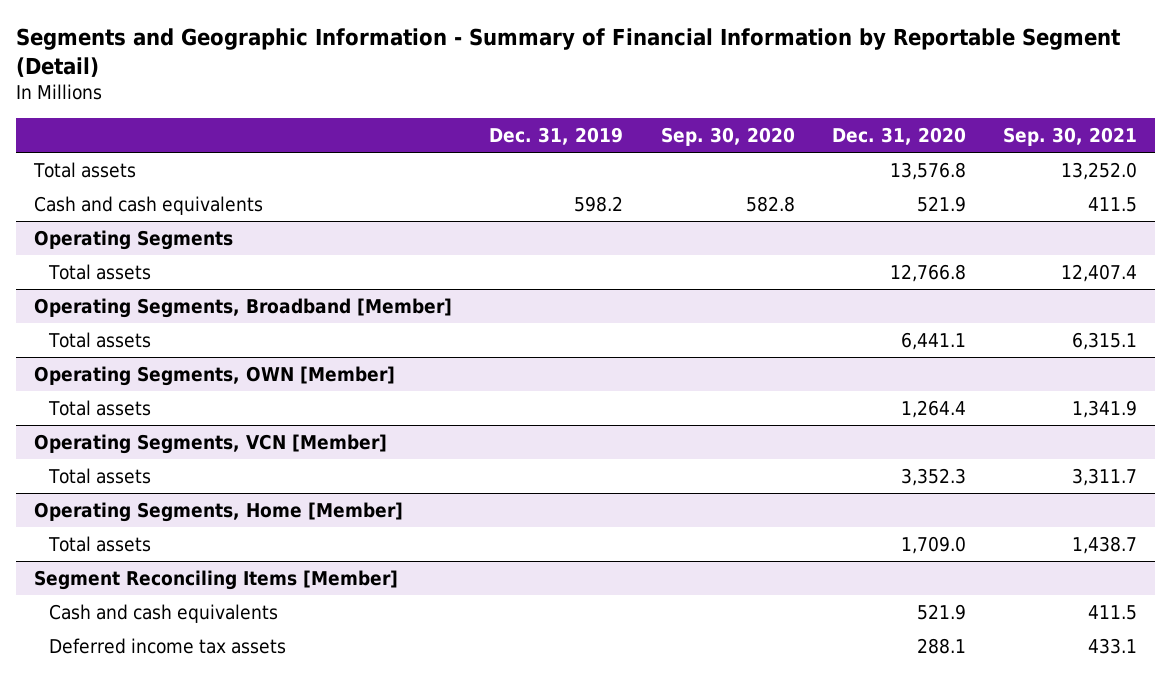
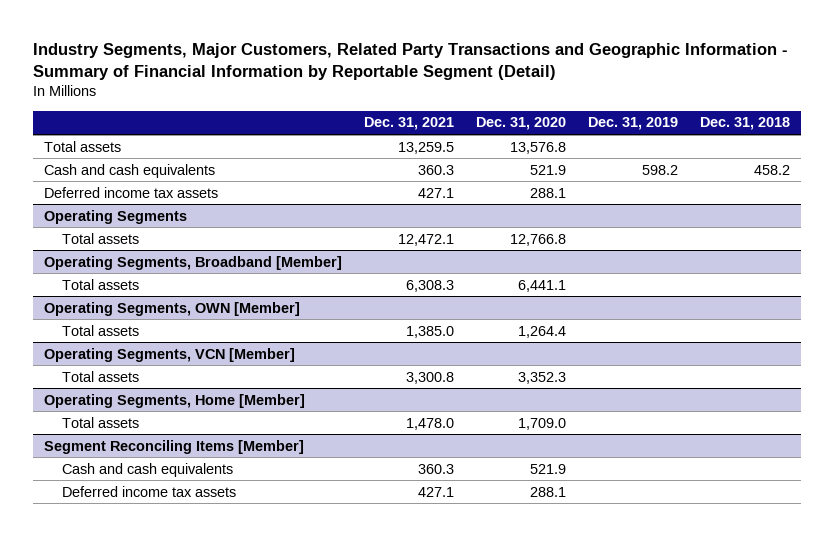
[15,27,1121,77] Segments and Geographic Information - Summary of Financial Information by Reportable Segment (Detail) -> [32,42,788,81] Industry Segments, Major Customers, Related Party Transactions and Geographic Information - Summary of Financial Information by Reportable Segment (Detail)
[660,127,795,147] Sep. 30, 2020 -> none
[1002,127,1137,147] Sep. 30, 2021 -> none
none -> [363,117,454,131] Dec. 31, 2021
none -> [699,117,790,131] Dec. 31, 2018
none -> [43,186,218,198] Deferred income tax assets

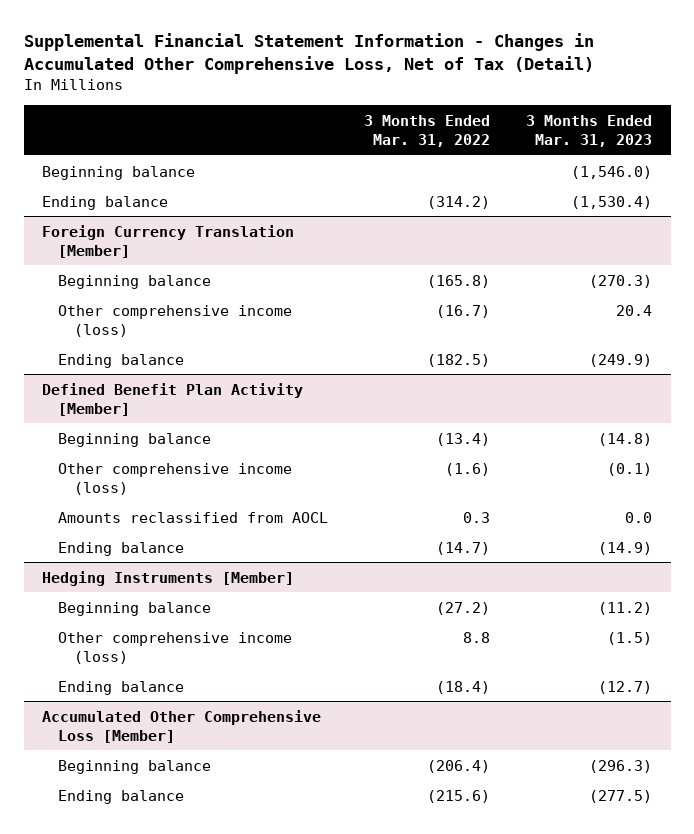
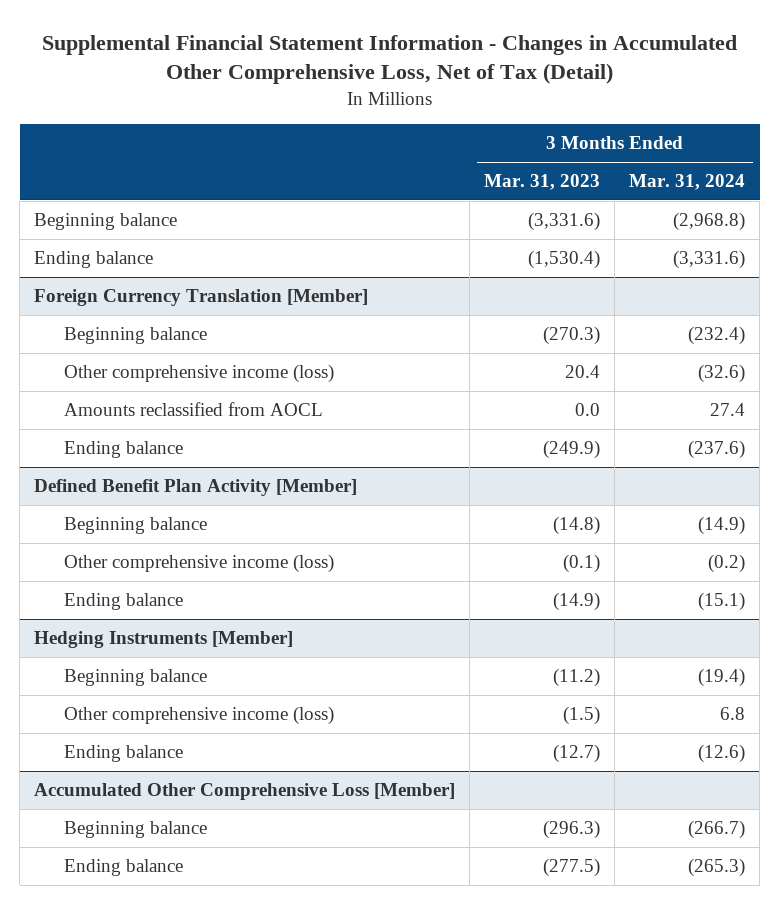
[364,114,491,147] 3 Months Ended Mar. 31, 2022 -> none
none -> [629,174,746,191] Mar. 31, 2024
[571,165,653,179] (1,546.0) -> [528,212,601,232] (3,331.6)
none -> [63,402,323,417] Amounts reclassified from AOCL
[58,511,329,523] Amounts reclassified from AOCL -> none

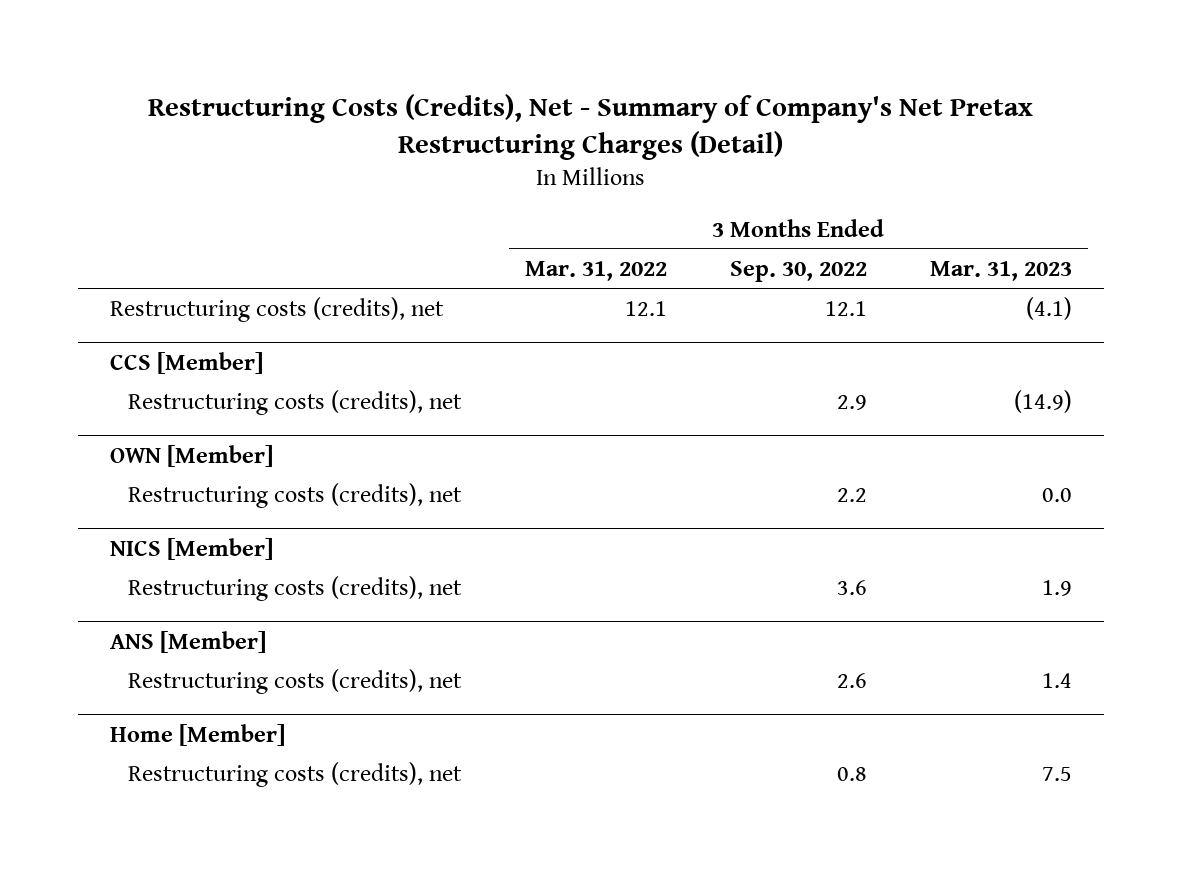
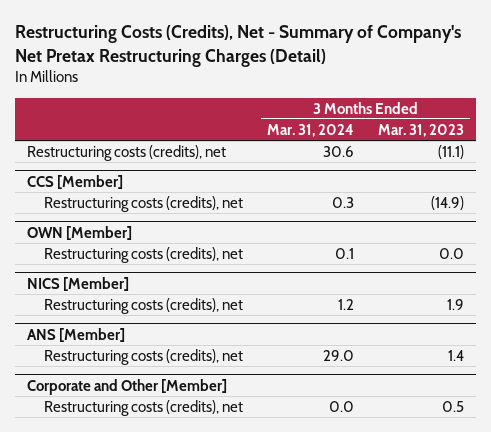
[524,260,667,281] Mar. 31, 2022 -> none
[729,260,867,282] Sep. 30, 2022 -> none
none -> [267,123,355,137] Mar. 31, 2024
[1026,297,1073,321] (4.1) -> [438,144,465,159] (11.1)
[110,724,286,747] Home [Member] -> none
none -> [26,378,227,395] Corporate and Other [Member]
[1042,767,1073,782] 7.5 -> [442,400,465,412] 0.5

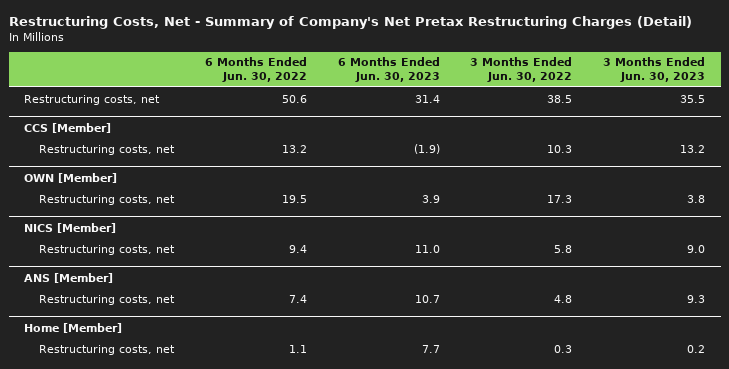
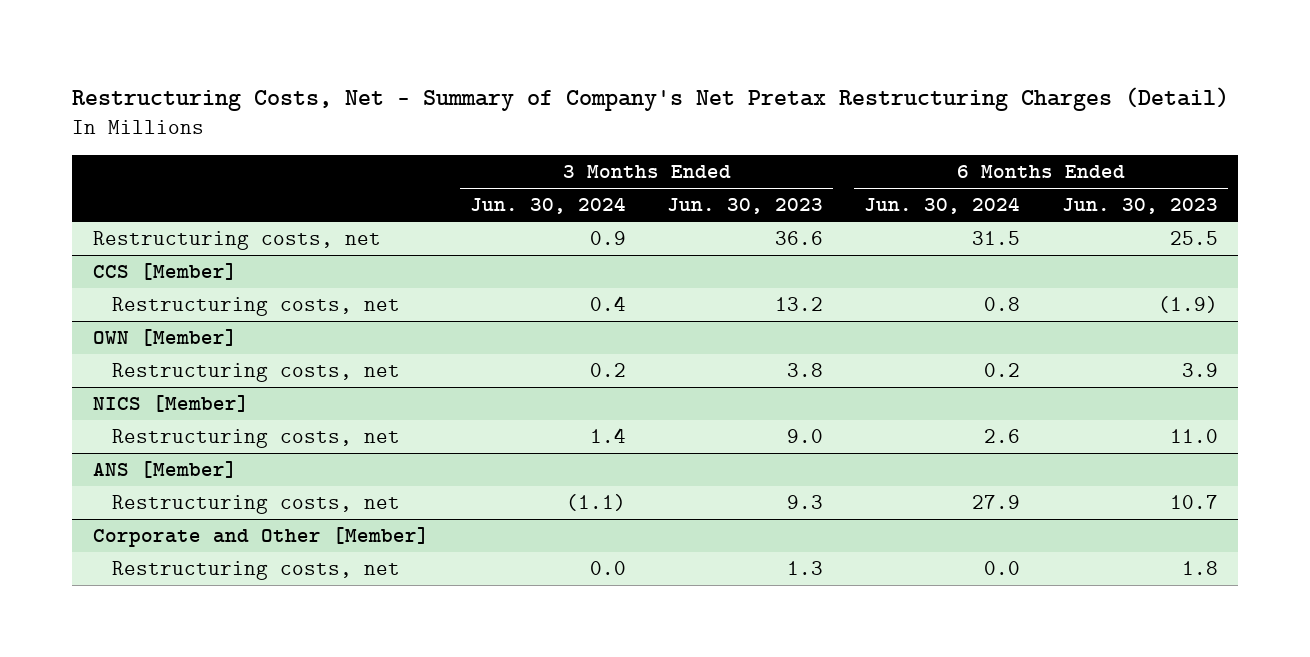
[204,57,307,82] 6 Months Ended Jun. 30, 2022 -> none
[470,57,573,82] 3 Months Ended Jun. 30, 2022 -> none
none -> [469,197,626,215] Jun. 30, 2024
none -> [864,197,1021,215] Jun. 30, 2024
[414,94,440,103] 31.4 -> [1169,231,1218,246] 25.5
[680,94,706,103] 35.5 -> [775,231,824,246] 36.6
[24,322,123,333] Home [Member] -> none
none -> [92,527,429,548] Corporate and Other [Member]
[421,344,440,353] 7.7 -> [1181,561,1218,576] 1.8
[687,344,706,353] 0.2 -> [787,561,824,576] 1.3

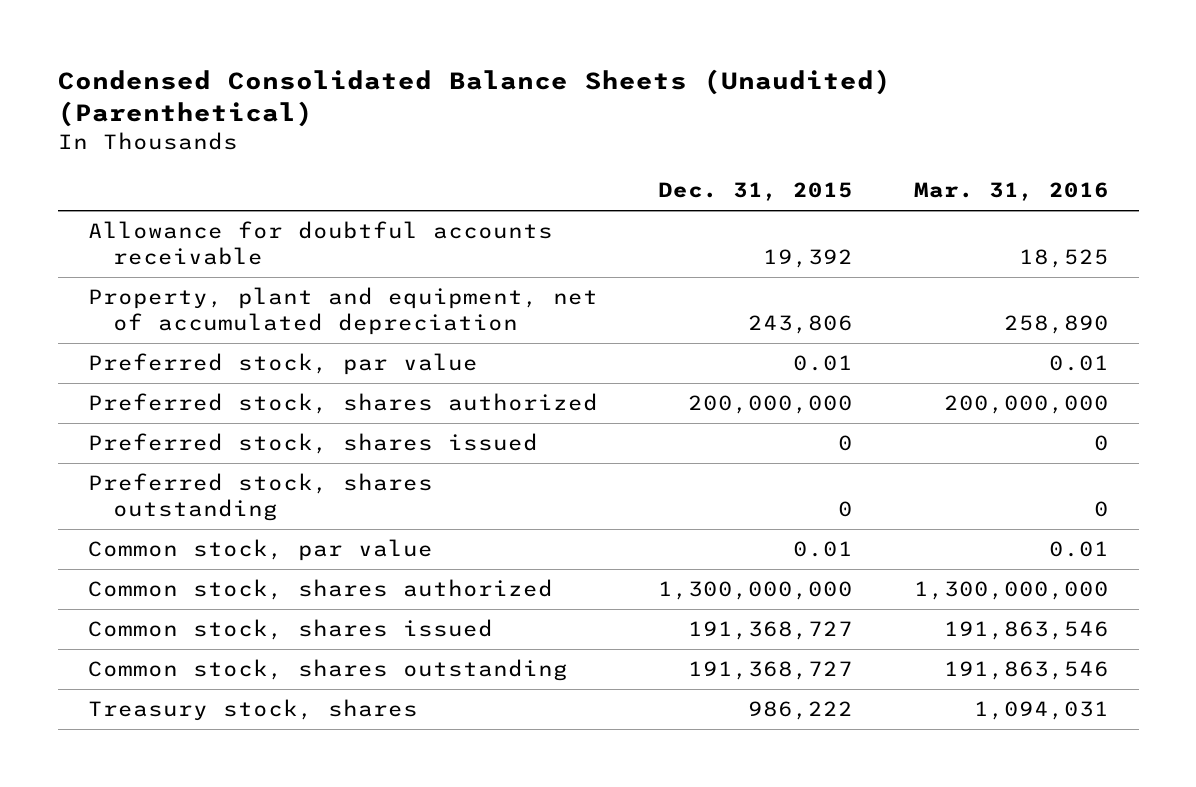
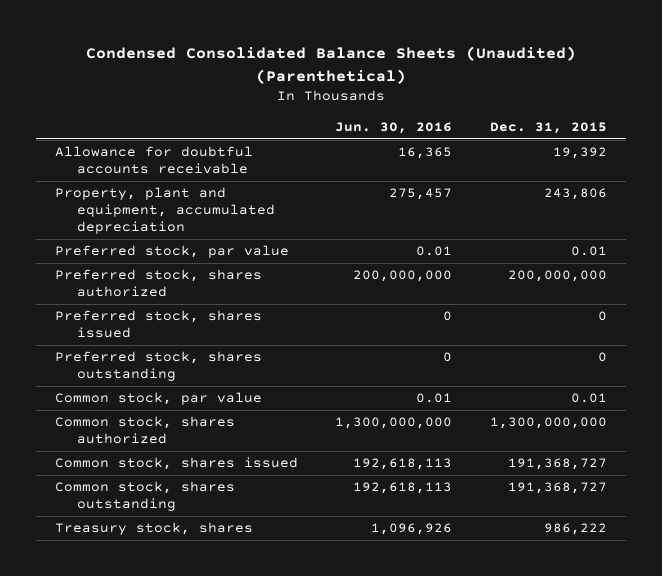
[913,182,1109,202] Mar. 31, 2016 -> none
none -> [335,121,453,134] Jun. 30, 2016
[87,287,598,336] Property, plant and equipment, net of accumulated depreciation -> [54,187,276,235] Property, plant and equipment, accumulated depreciation

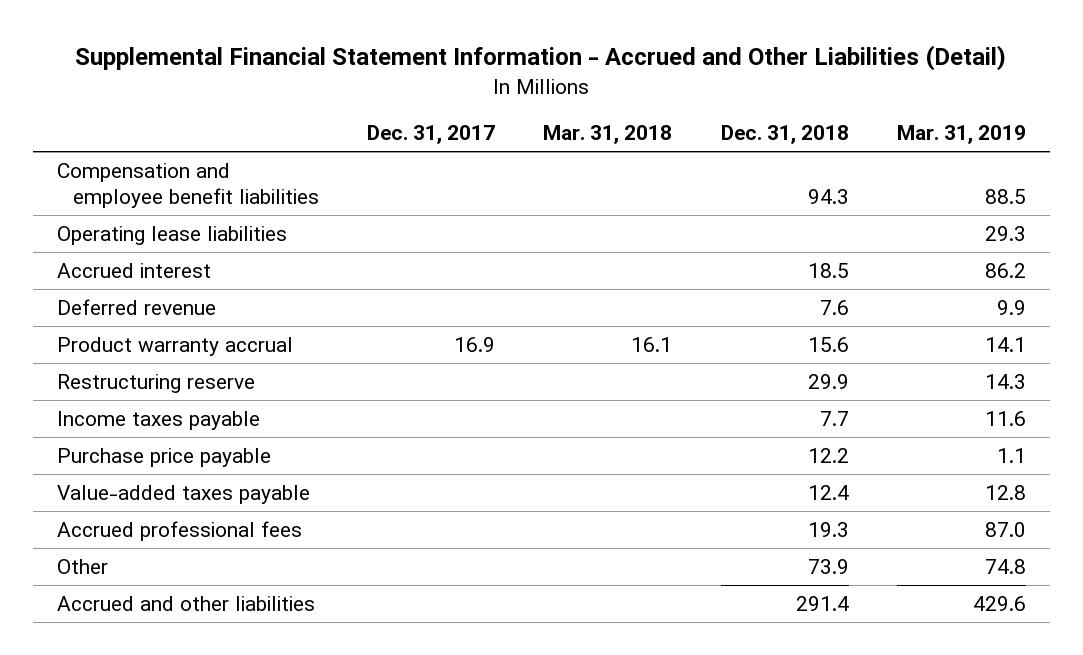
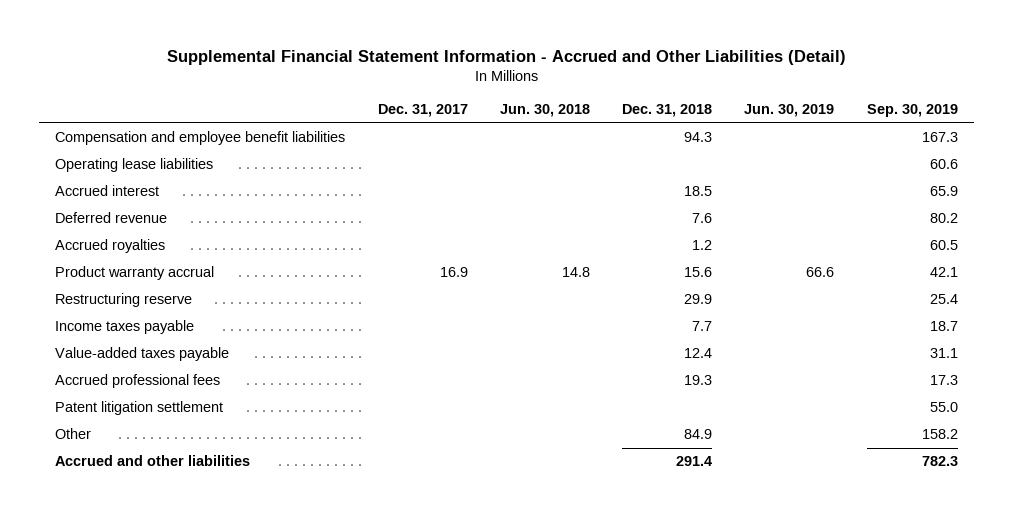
[543,125,673,145] Mar. 31, 2018 -> none
[896,125,1026,145] Mar. 31, 2019 -> none
none -> [499,104,590,118] Jun. 30, 2018
none -> [744,104,835,118] Jun. 30, 2019
none -> [866,104,958,118] Sep. 30, 2019
none -> [55,239,166,254] Accrued royalties
[57,447,272,467] Purchase price payable -> none
none -> [55,401,224,416] Patent litigation settlement
[807,558,849,574] 73.9 -> [684,429,713,440] 84.9

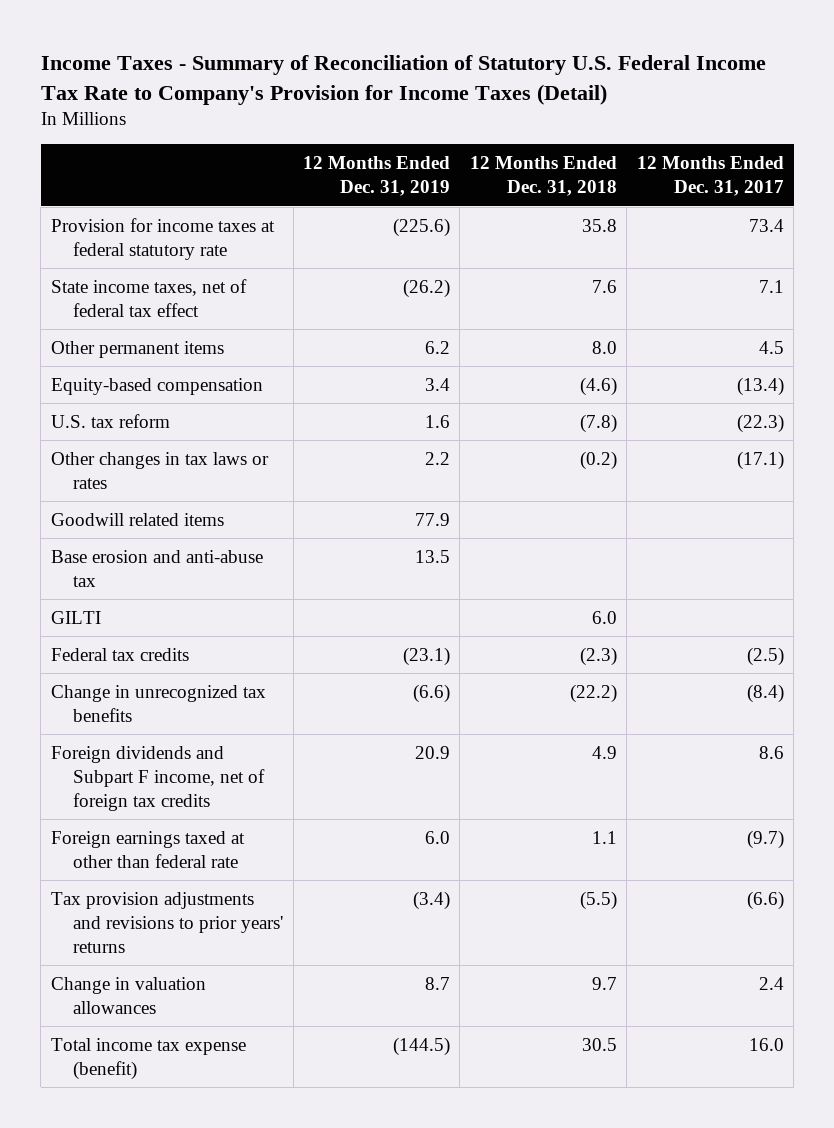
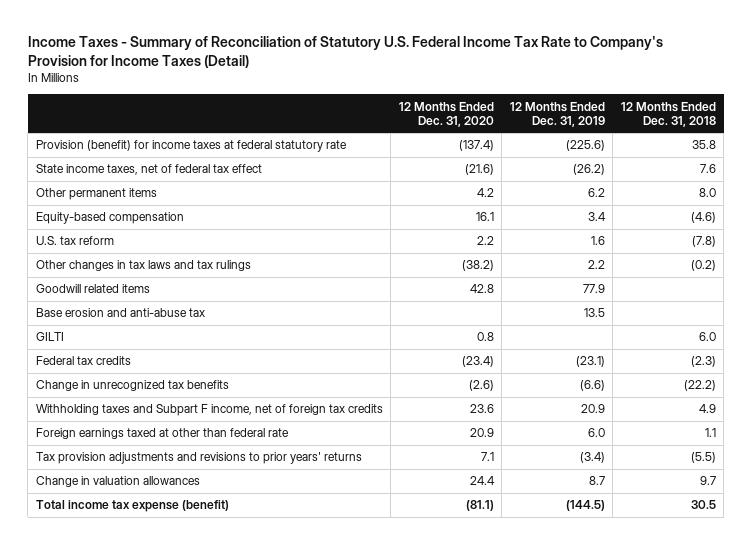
[636,156,784,197] 12 Months Ended Dec. 31, 2017 -> none
none -> [398,101,494,127] 12 Months Ended Dec. 31, 2020
[50,217,275,260] Provision for income taxes at federal statutory rate -> [35,140,347,153] Provision (benefit) for income taxes at federal statutory rate
[50,451,269,489] Other changes in tax laws or rates -> [35,260,251,272] Other changes in tax laws and tax rulings
[50,745,266,811] Foreign dividends and Subpart F income, net of foreign tax credits -> [35,404,383,417] Withholding taxes and Subpart F income, net of foreign tax credits

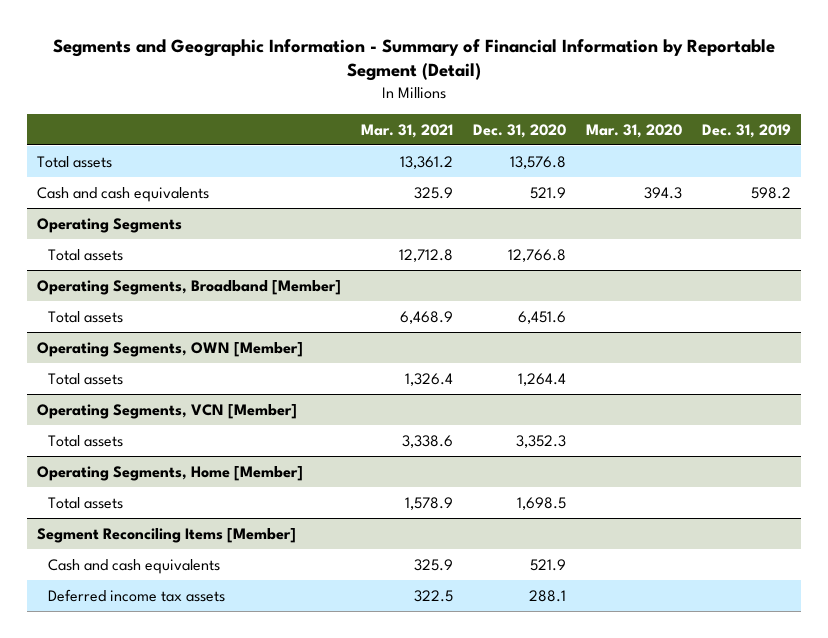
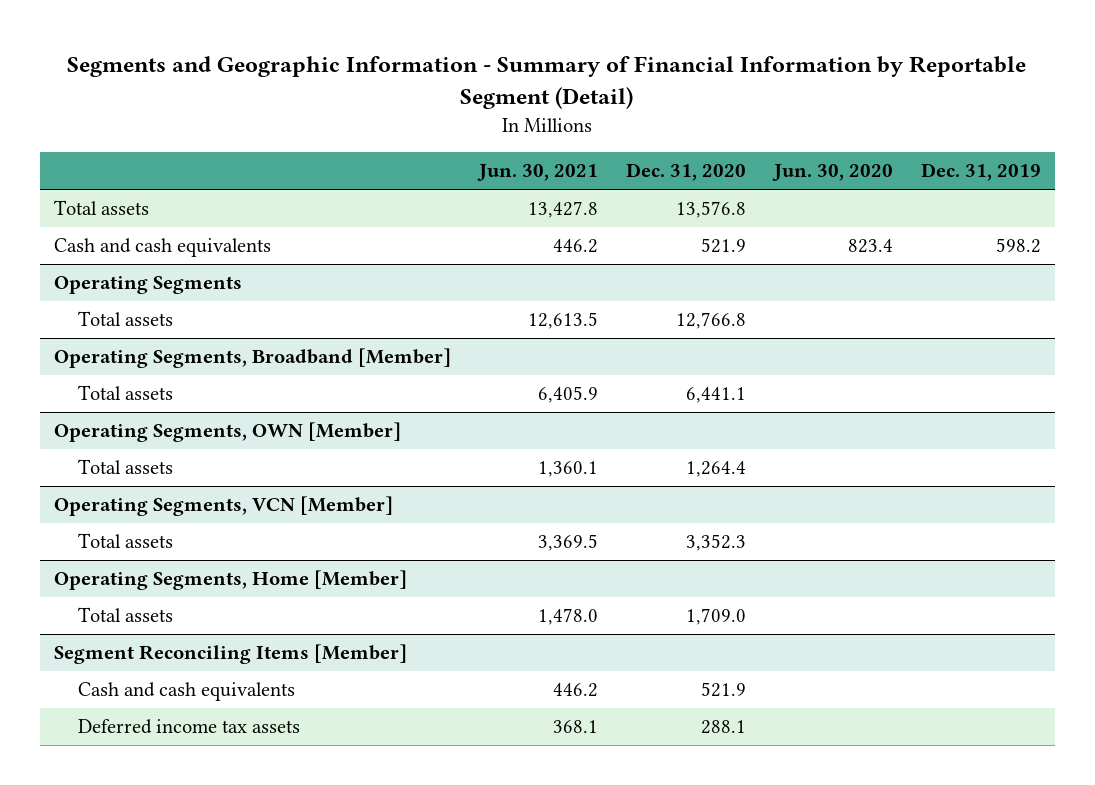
[361,123,454,138] Mar. 31, 2021 -> none
[586,123,683,138] Mar. 31, 2020 -> none
none -> [476,164,598,182] Jun. 30, 2021
none -> [771,164,893,182] Jun. 30, 2020
[518,310,567,324] 6,451.6 -> [685,387,746,404] 6,441.1
[517,496,567,510] 1,698.5 -> [685,608,746,626] 1,709.0

